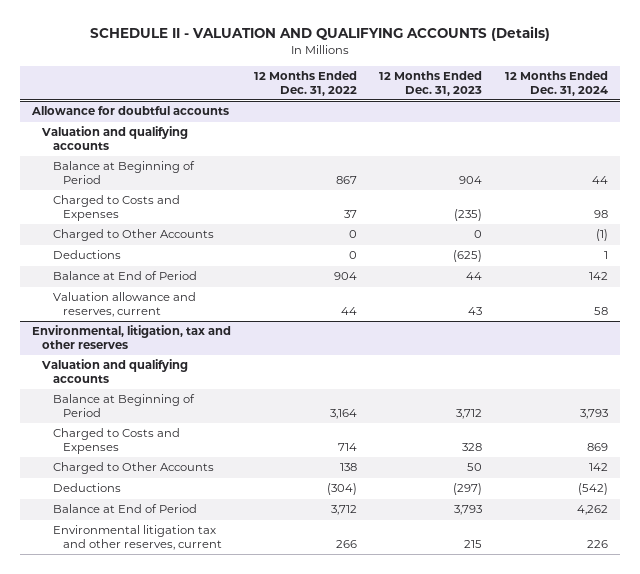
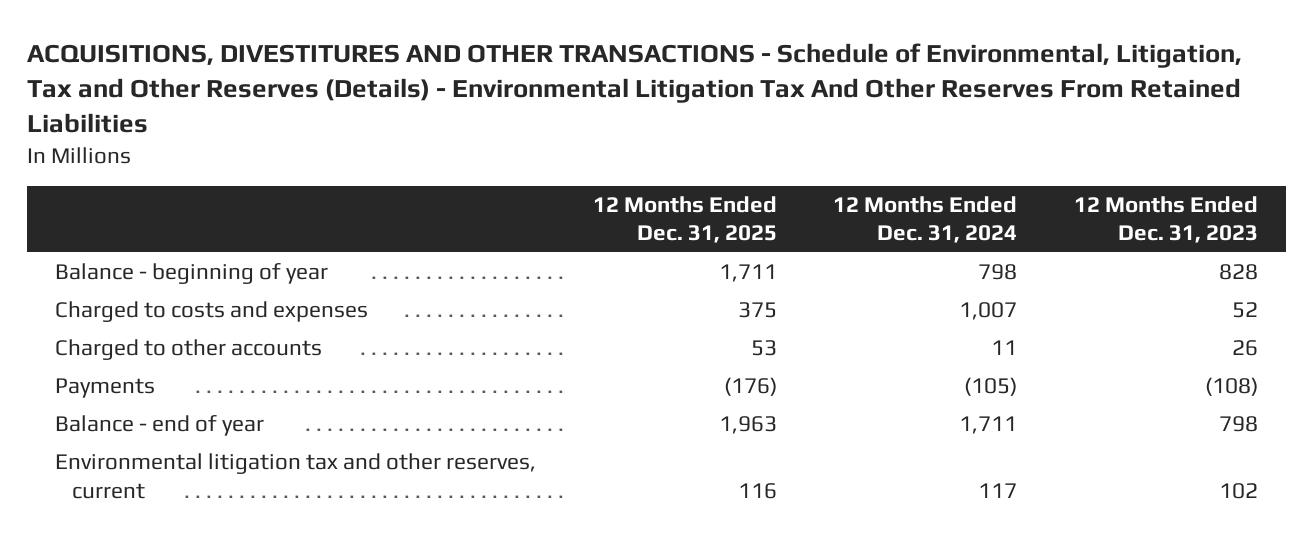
[89,26,550,42] SCHEDULE II - VALUATION AND QUALIFYING ACCOUNTS (Details) -> [26,42,1242,134] ACQUISITIONS, DIVESTITURES AND OTHER TRANSACTIONS - Schedule of Environmental, Litigation, Tax and Other Reserves (Details) - Environmental Litigation Tax And Other Reserves From Retained Liabilities
[253,71,357,96] 12 Months Ended Dec. 31, 2022 -> none
none -> [592,195,777,244] 12 Months Ended Dec. 31, 2025
[30,106,229,116] Allowance for doubtful accounts -> none
[41,126,189,150] Valuation and qualifying accounts -> none
[52,250,121,260] Deductions -> none
[52,292,196,317] Valuation allowance and reserves, current -> none
[31,325,231,349] Environmental, litigation, tax and other reserves -> none
[41,359,189,383] Valuation and qualifying accounts -> none
[52,394,195,417] Balance at Beginning of Period -> none
[52,428,180,454] Charged to Costs and Expenses -> none
[52,462,214,475] Charged to Other Accounts -> none
[52,483,121,493] Deductions -> none
[52,504,197,514] Balance at End of Period -> none
[52,161,195,184] Balance at Beginning of Period -> [55,263,329,285] Balance - beginning of year
[459,175,483,184] 904 -> [1218,264,1258,281] 828
[592,175,609,184] 44 -> [978,264,1018,281] 798
[52,195,180,221] Charged to Costs and Expenses -> [55,301,369,323] Charged to costs and expenses
[454,208,483,221] (235) -> [1231,302,1258,319] 52
[594,209,609,218] 98 -> [959,302,1018,321] 1,007
[52,229,214,242] Charged to Other Accounts -> [55,339,323,361] Charged to other accounts
[474,230,483,239] 0 -> [1231,340,1258,357] 26
[596,229,609,242] (1) -> [991,340,1018,356] 11
none -> [55,378,156,399] Payments
[52,271,197,281] Balance at End of Period -> [55,415,265,437] Balance - end of year
[466,272,483,281] 44 -> [1218,416,1258,433] 798
[589,272,609,281] 142 -> [959,416,1018,435] 1,711
[464,539,483,548] 215 -> [1218,482,1258,499] 102
[587,539,609,548] 226 -> [978,482,1018,498] 117

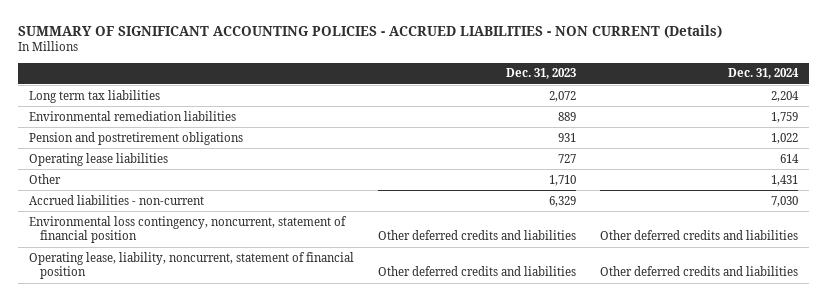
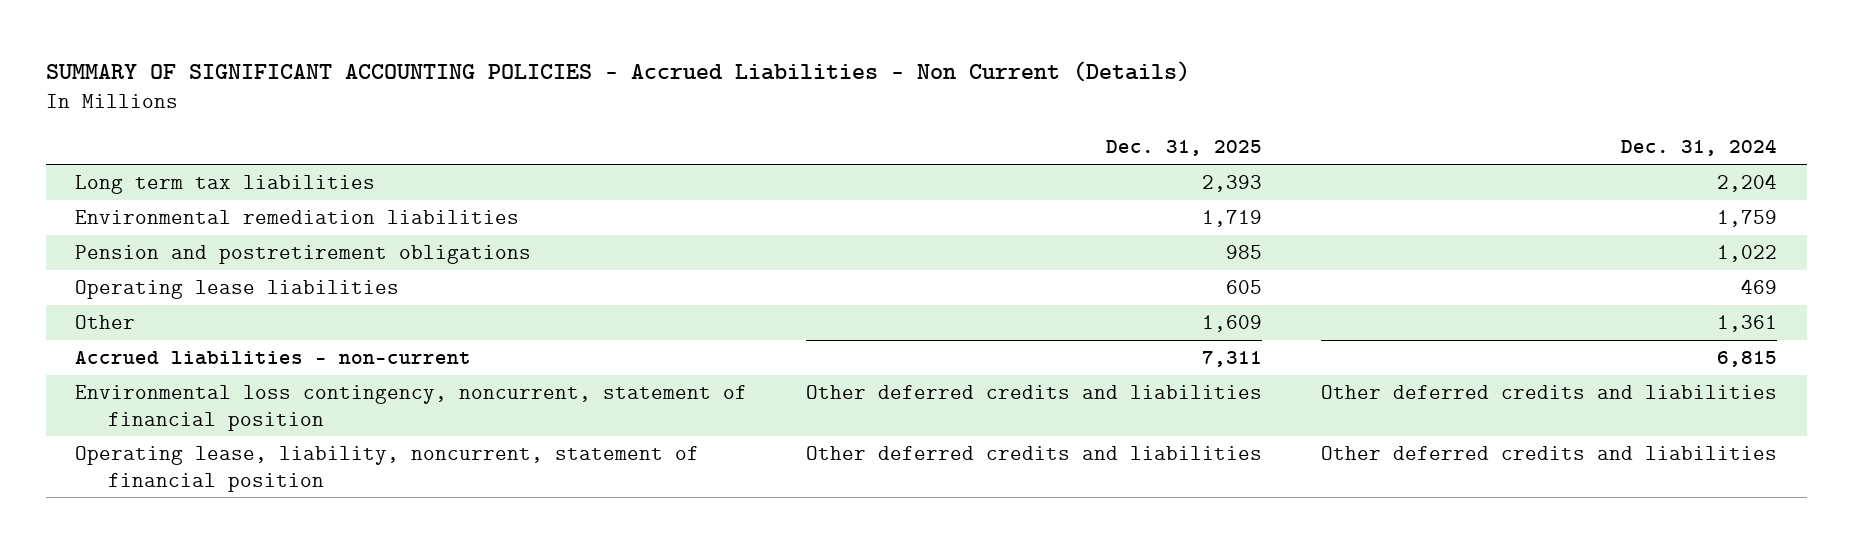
[17,24,722,38] SUMMARY OF SIGNIFICANT ACCOUNTING POLICIES - ACCRUED LIABILITIES - NON CURRENT (Details) -> [45,60,1190,82] SUMMARY OF SIGNIFICANT ACCOUNTING POLICIES - Accrued Liabilities - Non Current (Details)
[506,68,577,80] Dec. 31, 2023 -> none
none -> [1106,140,1263,157] Dec. 31, 2025
[779,153,799,163] 614 -> [1741,278,1778,294] 469
[770,174,798,186] 1,431 -> [1717,314,1778,332] 1,361
[770,195,798,207] 7,030 -> [1717,350,1778,367] 6,815

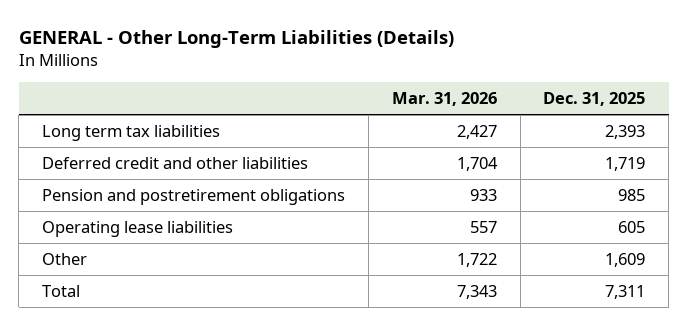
[45,60,1190,82] SUMMARY OF SIGNIFICANT ACCOUNTING POLICIES - Accrued Liabilities - Non Current (Details) -> [18,30,454,49] GENERAL - Other Long-Term Liabilities (Details)
[1621,139,1778,157] Dec. 31, 2024 -> none
none -> [391,92,497,107] Mar. 31, 2026
[75,209,520,224] Environmental remediation liabilities -> [42,156,309,169] Deferred credit and other liabilities
[75,384,748,431] Environmental loss contingency, noncurrent, statement of financial position -> none
[75,445,700,492] Operating lease, liability, noncurrent, statement of financial position -> none
[75,350,472,365] Accrued liabilities - non-current -> [42,284,81,297] Total

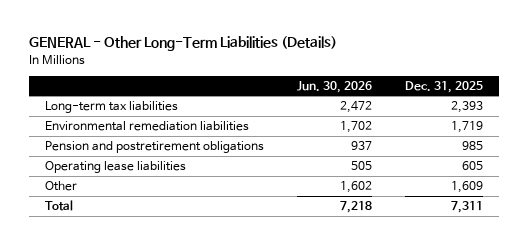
[391,92,497,107] Mar. 31, 2026 -> none
none -> [297,80,373,93] Jun. 30, 2026
[42,124,221,141] Long term tax liabilities -> [45,101,179,114] Long-term tax liabilities
[42,156,309,169] Deferred credit and other liabilities -> [45,121,250,132] Environmental remediation liabilities

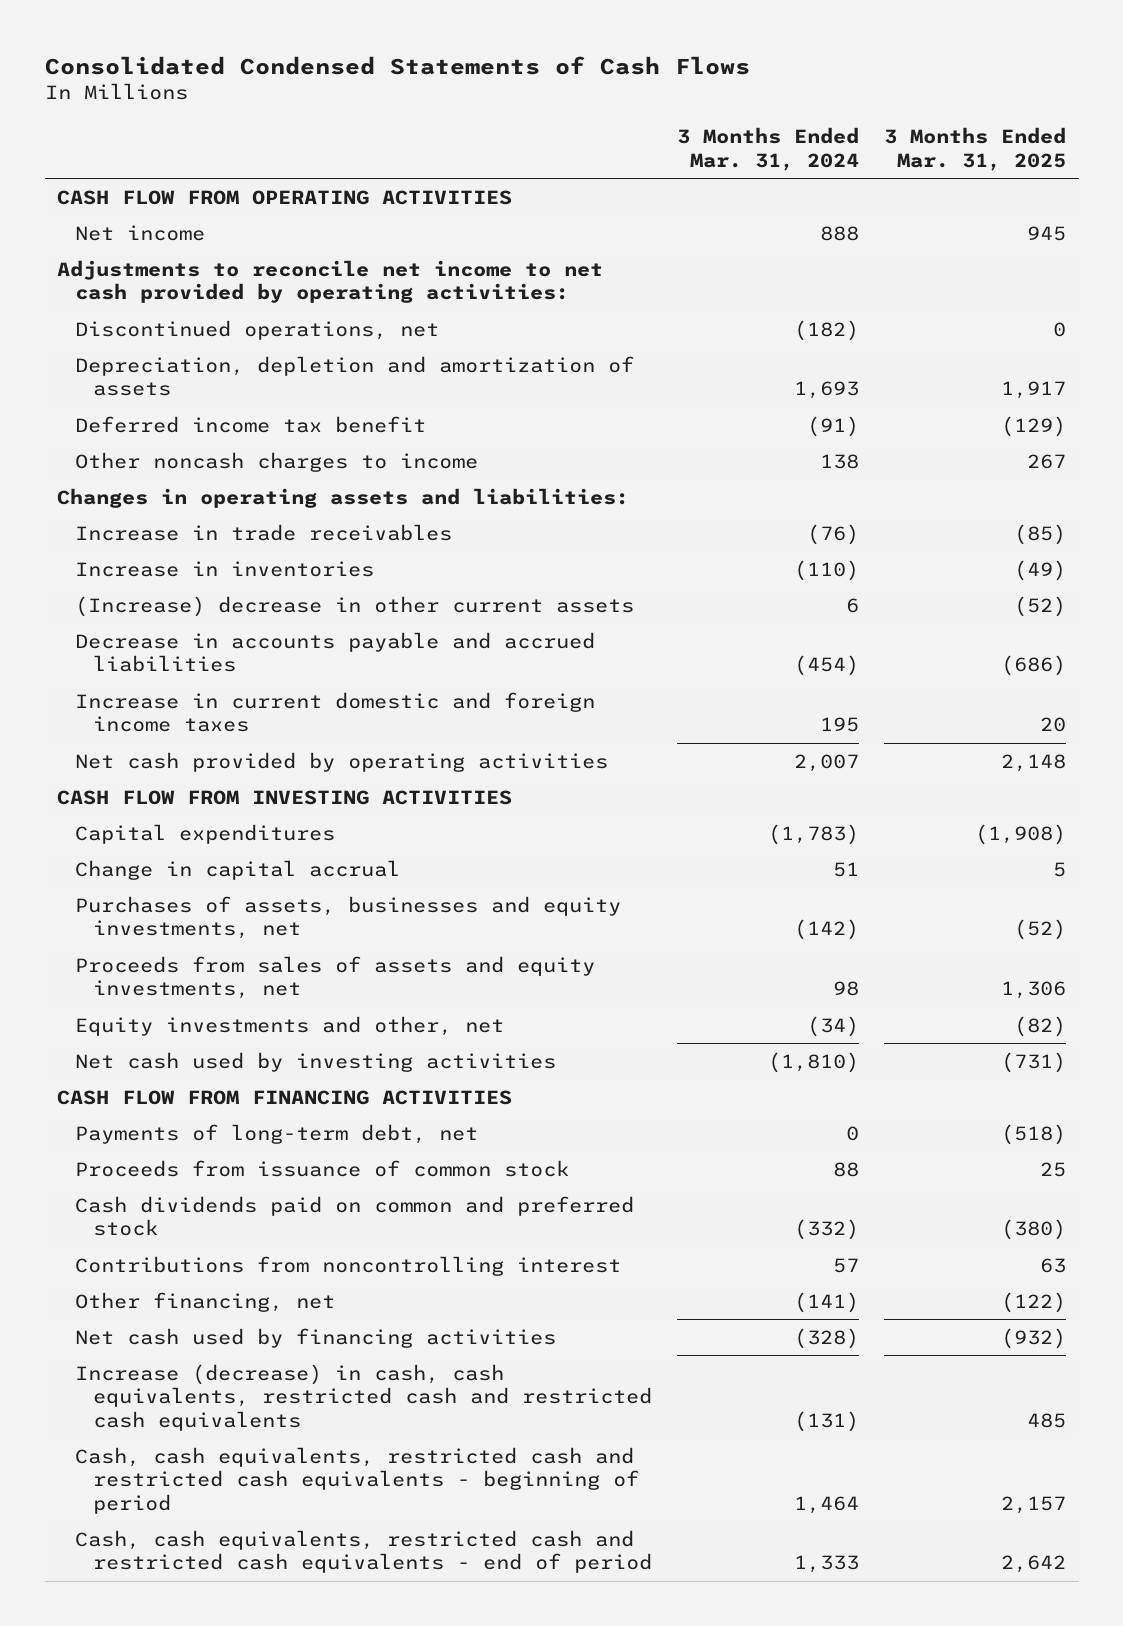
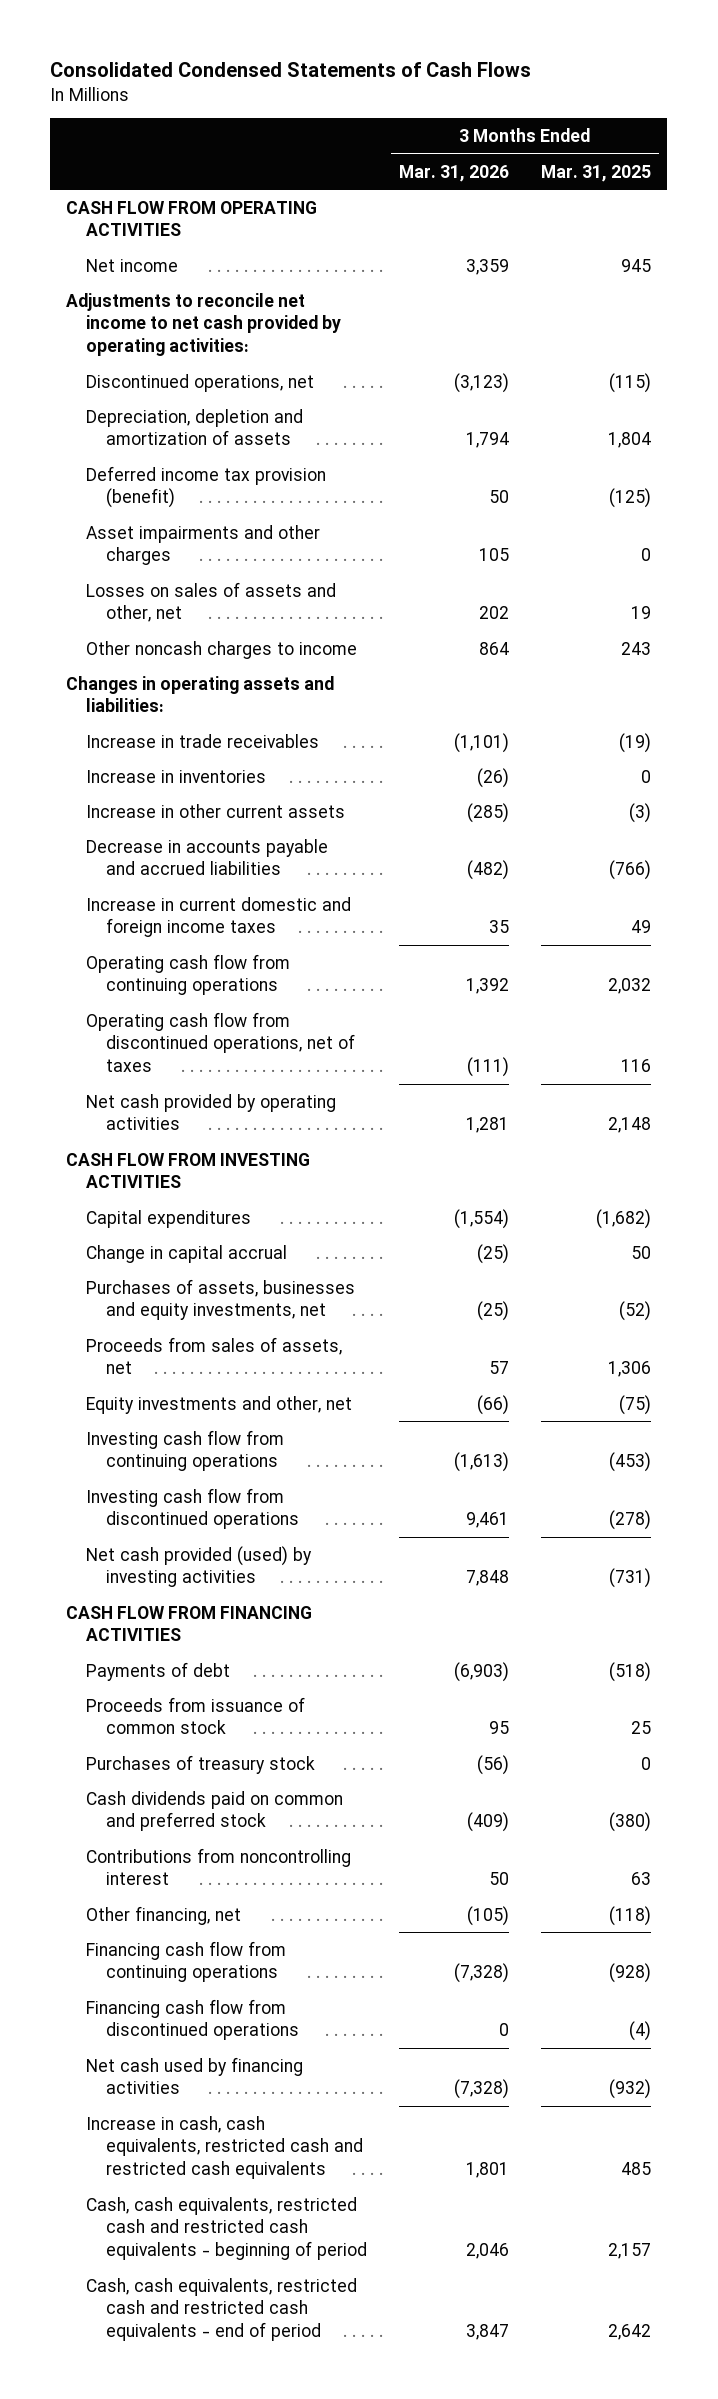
[677,127,860,171] 3 Months Ended Mar. 31, 2024 -> none
none -> [399,164,510,182] Mar. 31, 2026
[1053,321,1067,337] 0 -> [609,372,652,393] (115)
[1001,381,1067,400] 1,917 -> [608,432,652,449] 1,804
[75,415,427,433] Deferred income tax benefit -> [86,465,327,509] Deferred income tax provision (benefit)
[1001,415,1067,437] (129) -> [609,488,652,509] (125)
none -> [86,524,321,566] Asset impairments and other charges
none -> [86,581,337,623] Losses on sales of assets and other, net
[1027,453,1067,469] 267 -> [621,641,652,655] 243
[1014,523,1067,545] (85) -> [619,732,652,753] (19)
[1014,559,1067,581] (49) -> [641,769,652,783] 0
[75,595,635,617] (Increase) decrease in other current assets -> [86,803,346,818] Increase in other current assets
[1014,595,1067,617] (52) -> [629,802,652,823] (3)
[1001,655,1067,677] (686) -> [609,860,652,881] (766)
[1040,717,1067,733] 20 -> [631,920,652,934] 49
none -> [86,953,291,996] Operating cash flow from continuing operations
none -> [86,1011,356,1073] Operating cash flow from discontinued operations, net of taxes
[975,823,1067,845] (1,908) -> [596,1208,652,1229] (1,682)
[1053,861,1067,877] 5 -> [631,1245,652,1259] 50
[75,955,596,1000] Proceeds from sales of assets and equity investments, net -> [86,1336,343,1375] Proceeds from sales of assets, net
[1014,1015,1067,1037] (82) -> [619,1394,652,1415] (75)
none -> [86,1429,285,1472] Investing cash flow from continuing operations
none -> [86,1487,300,1530] Investing cash flow from discontinued operations
[75,1051,557,1072] Net cash used by investing activities -> [86,1545,313,1588] Net cash provided (used) by investing activities
[75,1123,479,1144] Payments of long-term debt, net -> [86,1661,231,1681] Payments of debt
none -> [86,1754,316,1774] Purchases of treasury stock
[1001,1291,1067,1313] (122) -> [609,1905,652,1926] (118)
none -> [86,1940,287,1983] Financing cash flow from continuing operations
none -> [86,1998,300,2041] Financing cash flow from discontinued operations
[75,1363,653,1431] Increase (decrease) in cash, cash equivalents, restricted cash and restricted cash equivalents -> [86,2115,364,2180] Increase in cash, cash equivalents, restricted cash and restricted cash equivalents

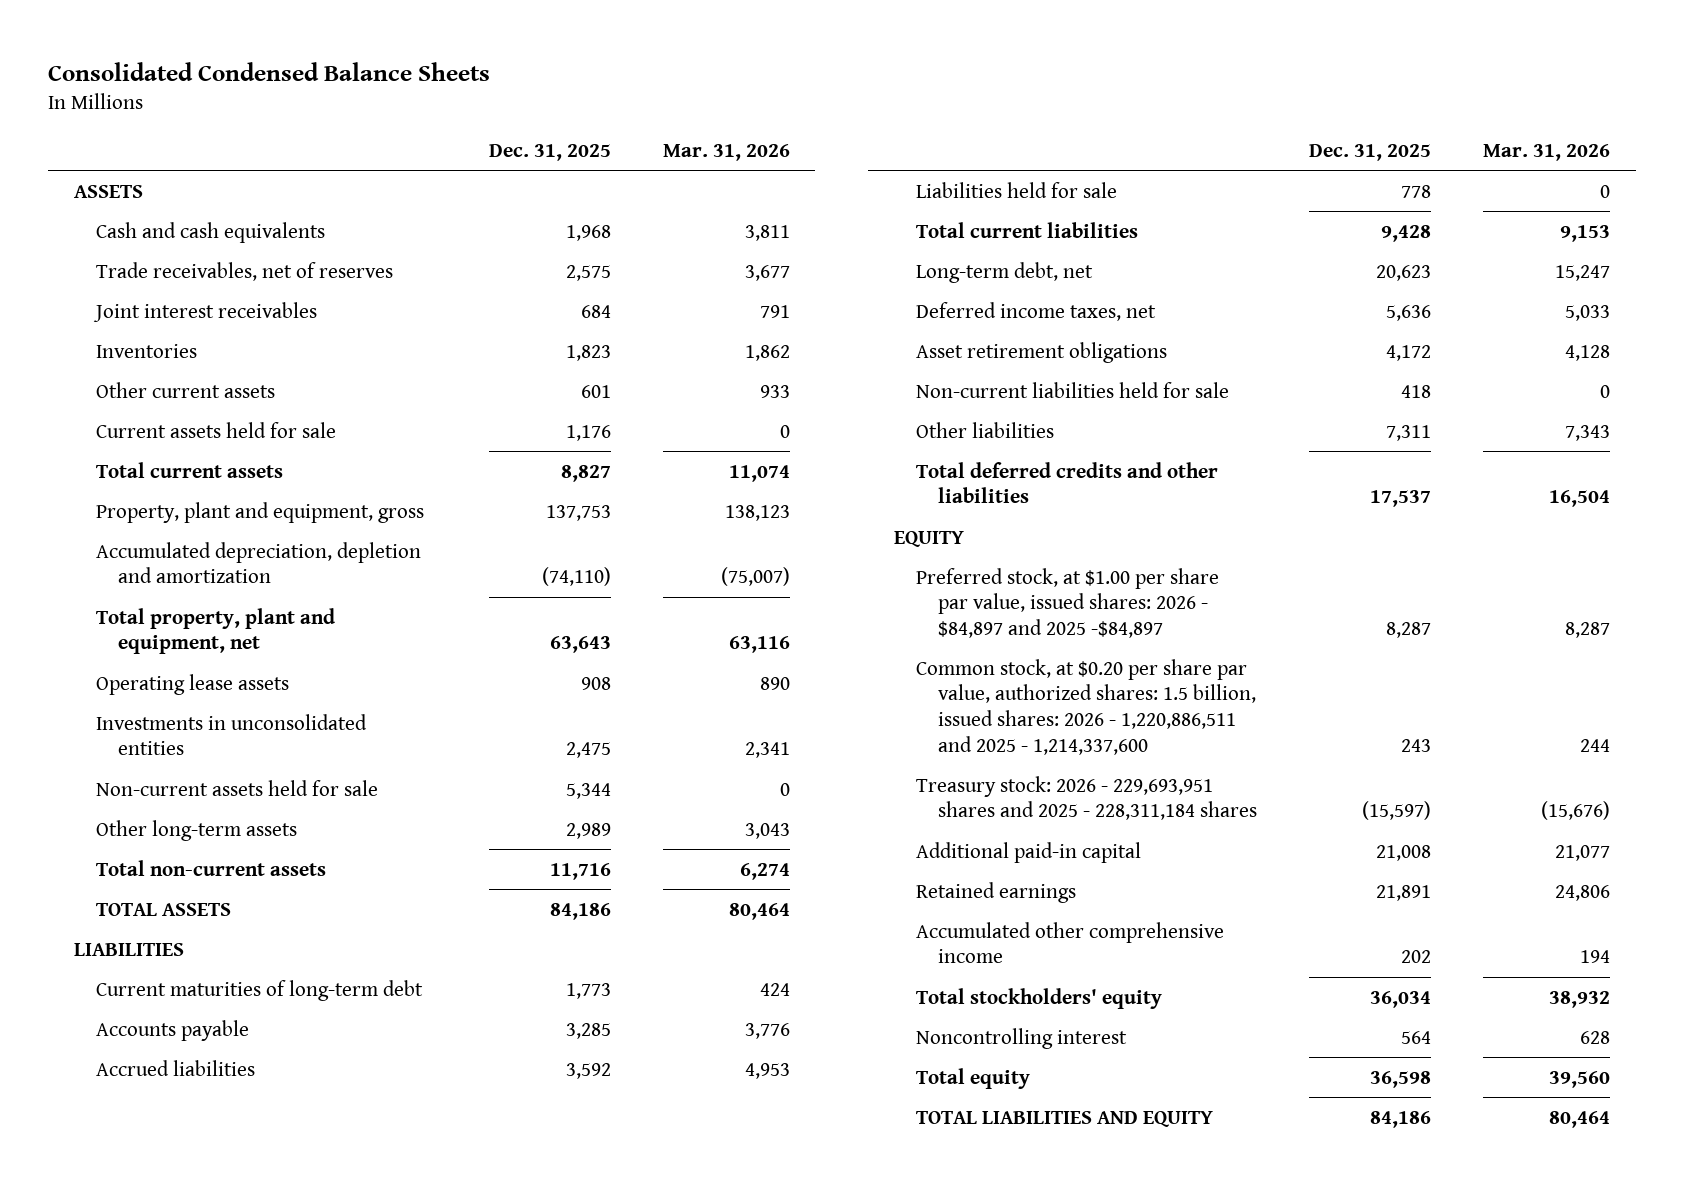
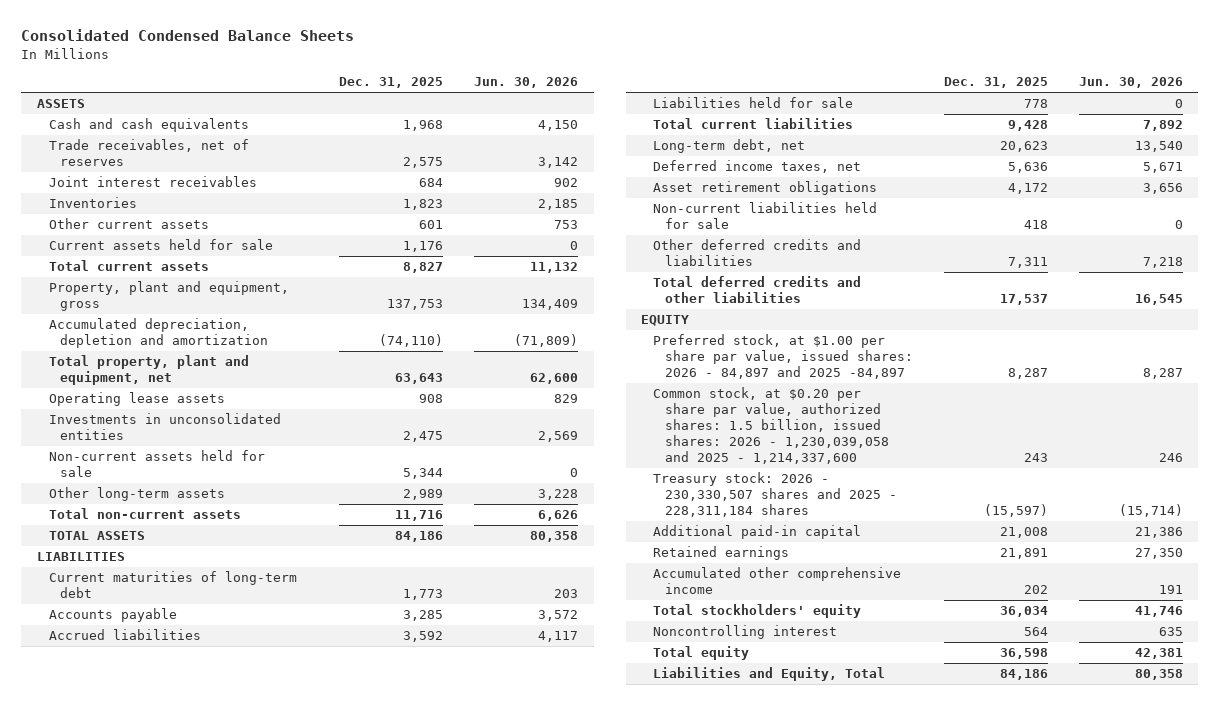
[662,143,790,161] Mar. 31, 2026 -> none
none -> [474,77,579,89] Jun. 30, 2026
[916,421,1055,438] Other liabilities -> [653,238,862,266] Other deferred credits and liabilities
[916,567,1220,638] Preferred stock, at $1.00 per share par value, issued shares: 2026 - $84,897 and 2025 -$84,897 -> [653,333,913,379] Preferred stock, at $1.00 per share par value, issued shares: 2026 - 84,897 and 2025 -84,897
[916,658,1257,755] Common stock, at $0.20 per share par value, authorized shares: 1.5 billion, issued shares: 2026 - 1,220,886,511 and 2025 - 1,214,337,600 -> [653,386,889,464] Common stock, at $0.20 per share par value, authorized shares: 1.5 billion, issued shares: 2026 - 1,230,039,058 and 2025 - 1,214,337,600
[916,775,1258,821] Treasury stock: 2026 - 229,693,951 shares and 2025 - 228,311,184 shares -> [653,471,897,517] Treasury stock: 2026 - 230,330,507 shares and 2025 - 228,311,184 shares
[916,1110,1214,1127] TOTAL LIABILITIES AND EQUITY -> [653,666,886,681] Liabilities and Equity, Total

